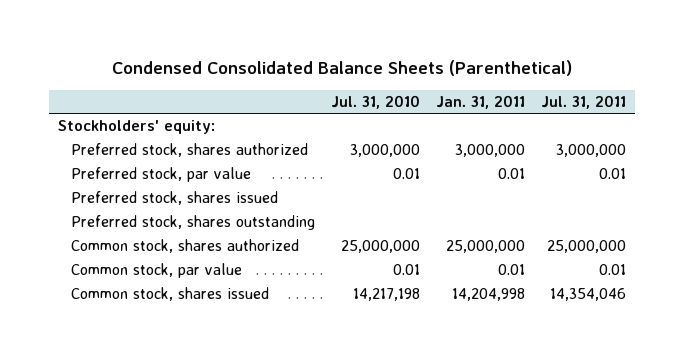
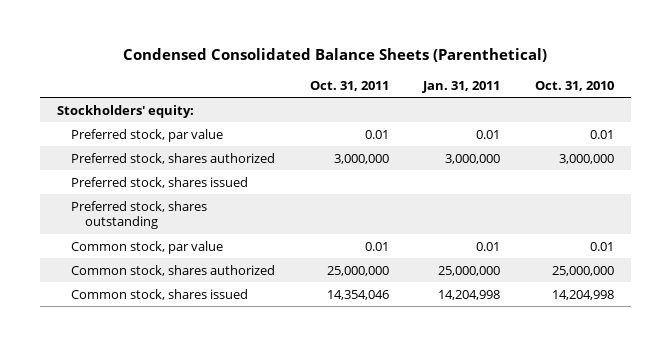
[330,94,420,109] Jul. 31, 2010 -> none
[541,94,627,109] Jul. 31, 2011 -> none
none -> [309,80,389,91] Oct. 31, 2011
none -> [534,80,614,91] Oct. 31, 2010
[70,143,308,158] Preferred stock, shares authorized -> [71,152,276,164] Preferred stock, shares authorized
[70,239,299,254] Common stock, shares authorized -> [71,264,276,276] Common stock, shares authorized

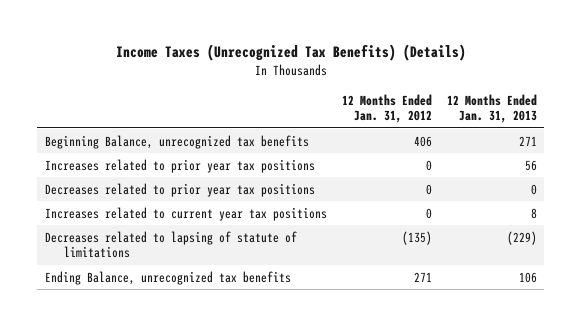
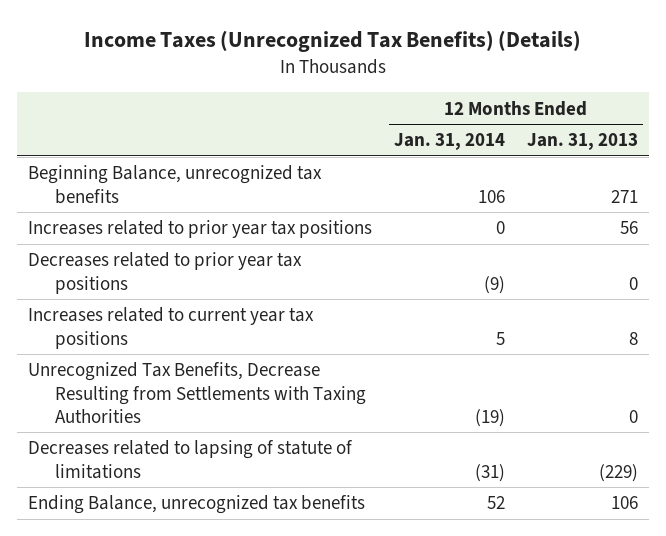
[341,93,432,124] 12 Months Ended Jan. 31, 2012 -> none
none -> [394,133,506,151] Jan. 31, 2014
none -> [28,362,367,423] Unrecognized Tax Benefits, Decrease Resulting from Settlements with Taxing Authorities

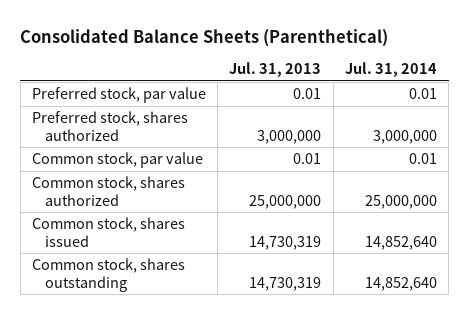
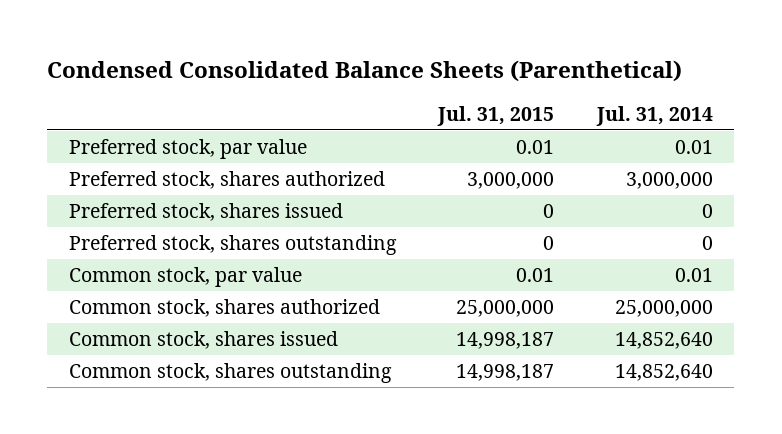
[20,28,389,47] Consolidated Balance Sheets (Parenthetical) -> [47,59,683,82] Condensed Consolidated Balance Sheets (Parenthetical)
[229,62,322,78] Jul. 31, 2013 -> none
none -> [437,105,555,126] Jul. 31, 2015
none -> [68,203,343,222] Preferred stock, shares issued
none -> [68,235,397,256] Preferred stock, shares outstanding

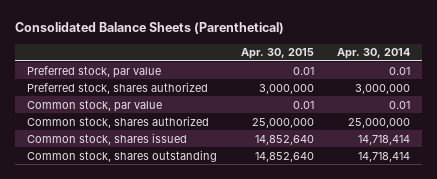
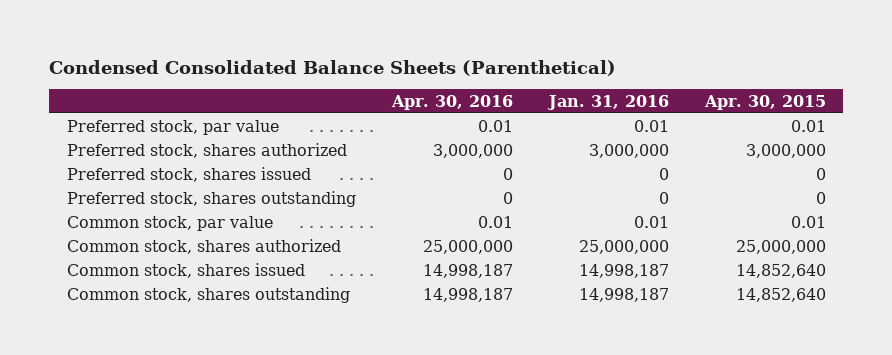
[15,22,285,35] Consolidated Balance Sheets (Parenthetical) -> [48,59,616,76] Condensed Consolidated Balance Sheets (Parenthetical)
[336,48,410,60] Apr. 30, 2014 -> none
none -> [390,94,513,110] Apr. 30, 2016
none -> [546,94,669,110] Jan. 31, 2016
none -> [66,166,311,182] Preferred stock, shares issued
none -> [66,190,356,207] Preferred stock, shares outstanding

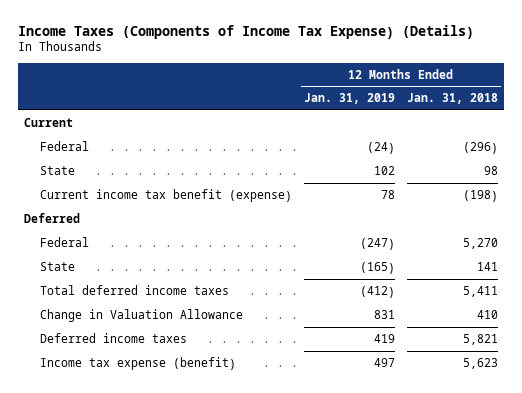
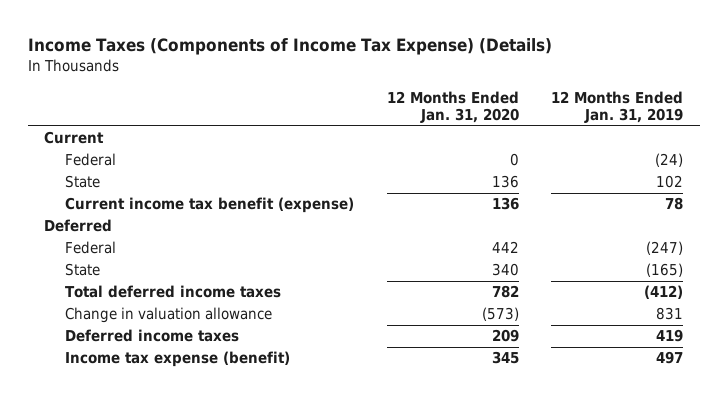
[407,93,499,105] Jan. 31, 2018 -> none
none -> [386,90,519,124] 12 Months Ended Jan. 31, 2020
[39,308,243,322] Change in Valuation Allowance -> [64,307,272,324] Change in valuation allowance

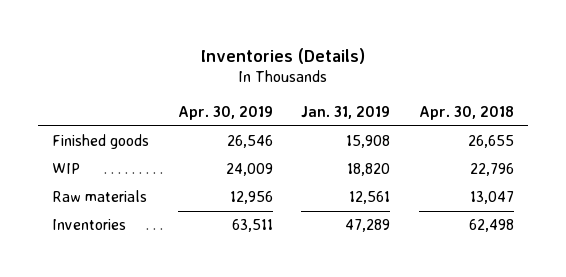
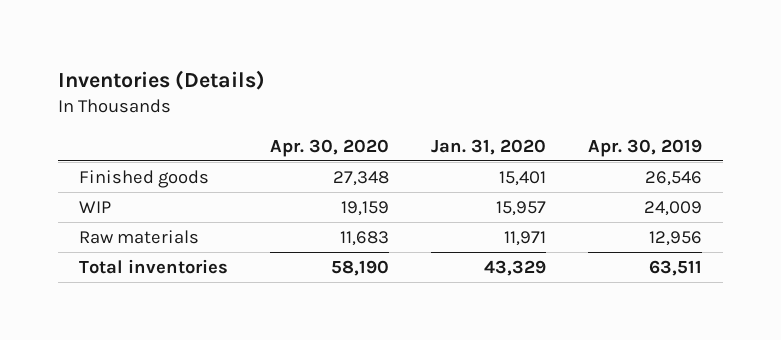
[301,105,391,119] Jan. 31, 2019 -> none
[419,105,515,120] Apr. 30, 2018 -> none
none -> [270,138,390,157] Apr. 30, 2020
none -> [431,138,547,155] Jan. 31, 2020
[52,219,127,231] Inventories -> [79,258,229,274] Total inventories

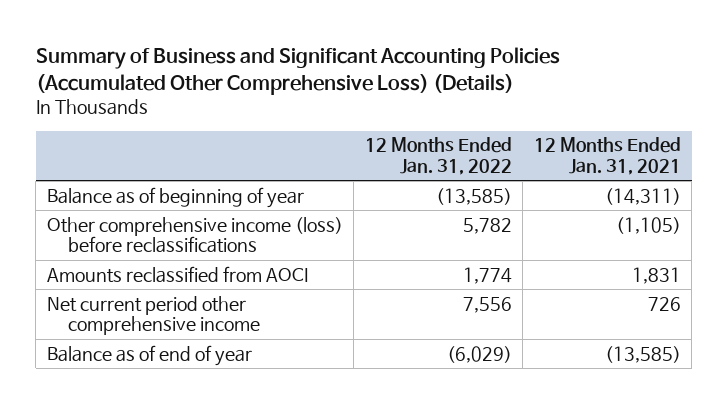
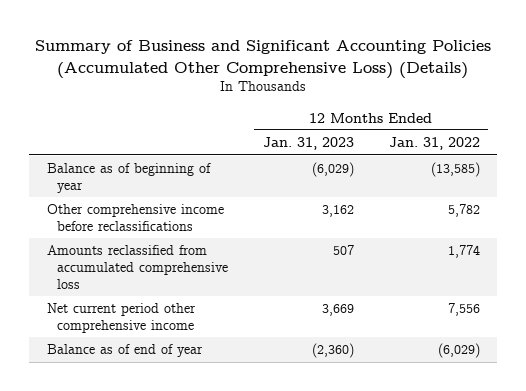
[533,137,681,176] 12 Months Ended Jan. 31, 2021 -> none
none -> [262,137,354,151] Jan. 31, 2023
[46,216,343,254] Other comprehensive income (loss) before reclassifications -> [46,204,224,231] Other comprehensive income before reclassifications
[46,265,308,283] Amounts reclassified from AOCI -> [46,245,229,289] Amounts reclassified from accumulated comprehensive loss

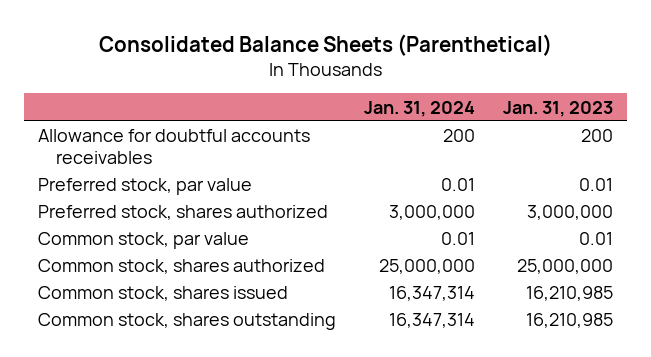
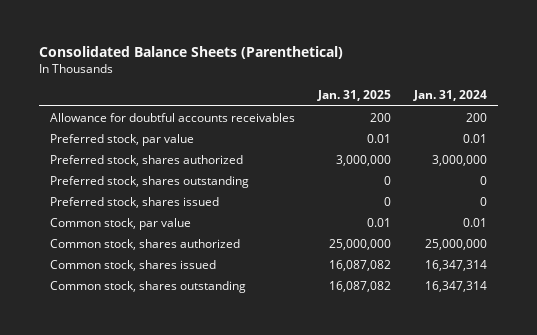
[503,100,614,117] Jan. 31, 2023 -> none
none -> [316,90,391,102] Jan. 31, 2025
none -> [50,175,250,188] Preferred stock, shares outstanding
none -> [50,196,220,208] Preferred stock, shares issued

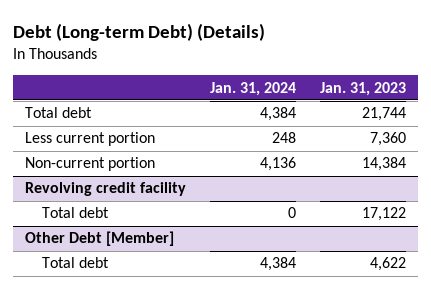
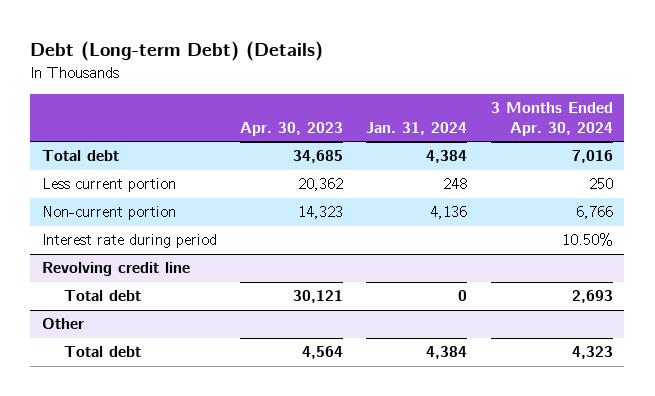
[320,81,407,96] Jan. 31, 2023 -> none
none -> [240,122,344,137] Apr. 30, 2023
none -> [490,102,613,137] 3 Months Ended Apr. 30, 2024
none -> [42,234,218,249] Interest rate during period
[24,182,186,197] Revolving credit facility -> [42,262,191,277] Revolving credit line
[24,231,174,247] Other Debt [Member] -> [42,318,85,330] Other

